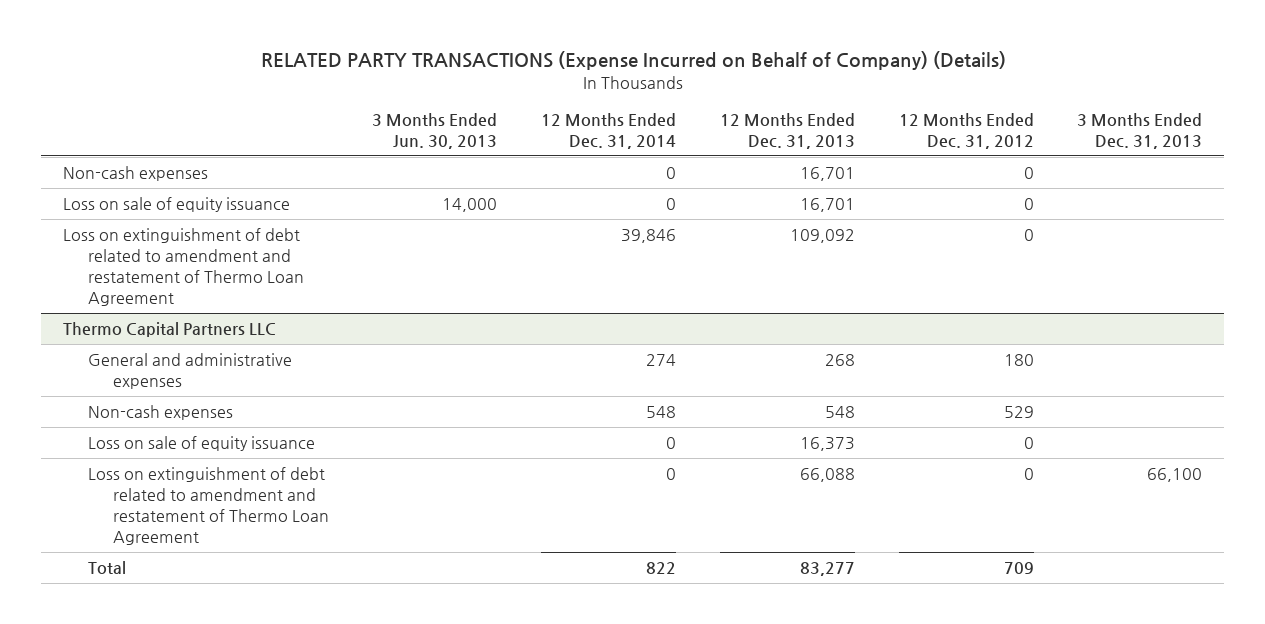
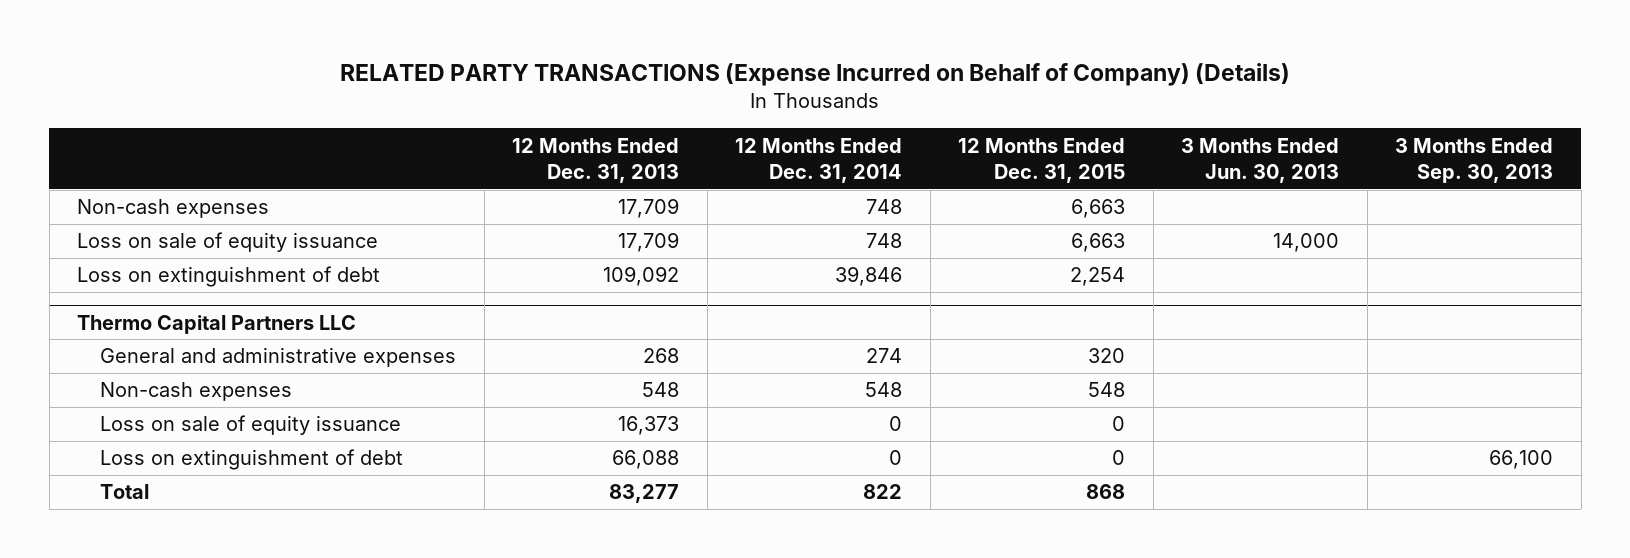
[898,113,1034,150] 12 Months Ended Dec. 31, 2012 -> none
[1077,113,1203,150] 3 Months Ended Dec. 31, 2013 -> none
none -> [958,137,1126,183] 12 Months Ended Dec. 31, 2015
none -> [1395,137,1554,183] 3 Months Ended Sep. 30, 2013
[666,167,677,180] 0 -> [866,199,903,215] 748
[799,167,855,182] 16,701 -> [618,198,680,219] 17,709
[666,198,677,211] 0 -> [866,233,903,249] 748
[799,198,855,213] 16,701 -> [618,232,680,253] 17,709
[63,228,304,306] Loss on extinguishment of debt related to amendment and restatement of Thermo Loan Agreement -> [77,266,381,288] Loss on extinguishment of debt
[87,467,329,545] Loss on extinguishment of debt related to amendment and restatement of Thermo Loan Agreement -> [100,449,404,471] Loss on extinguishment of debt

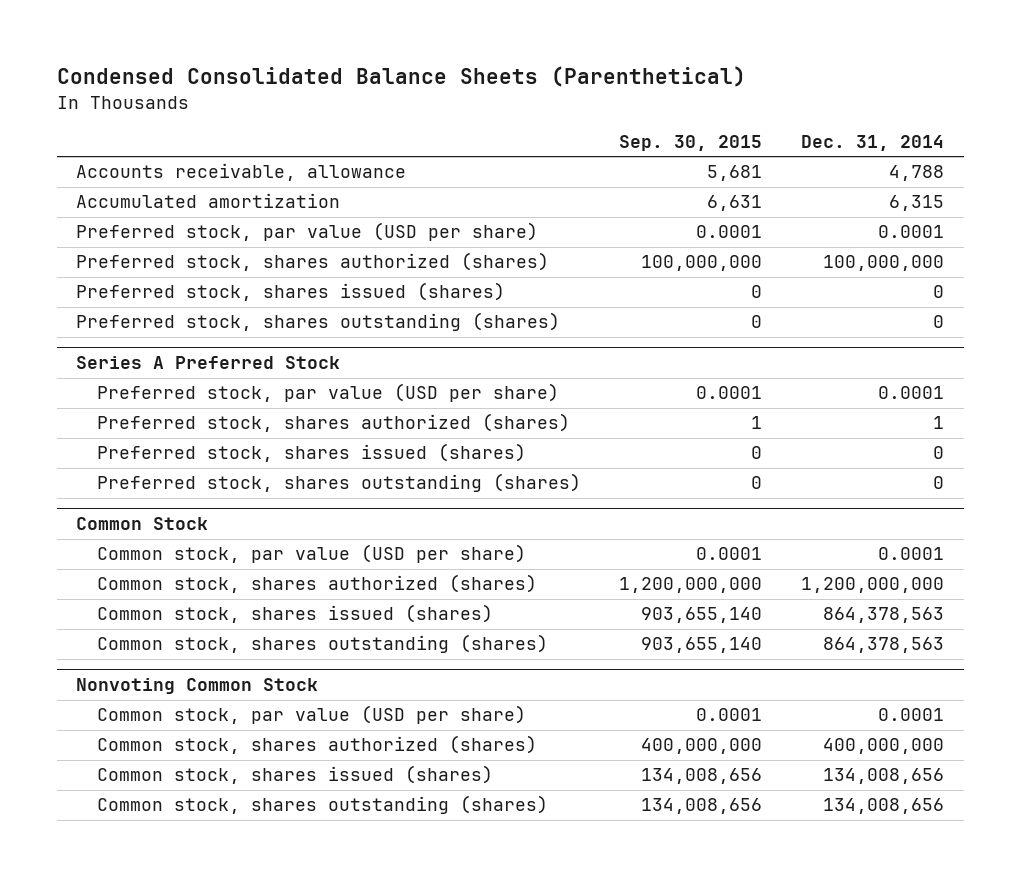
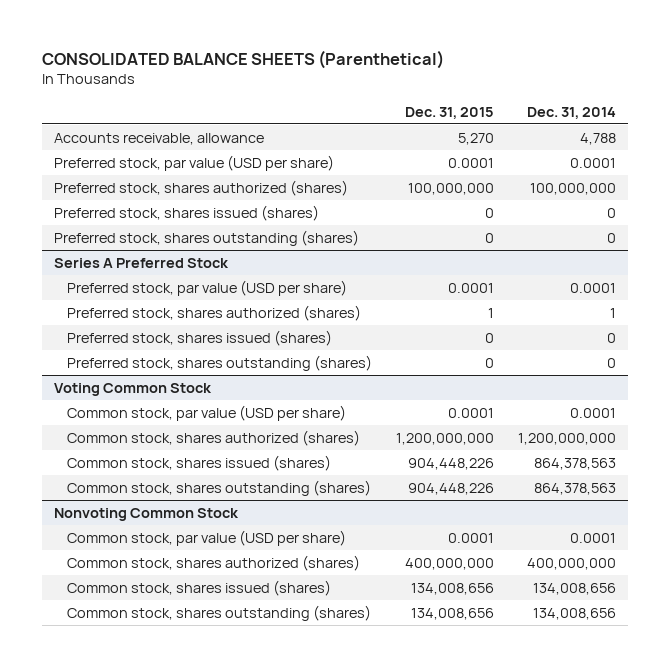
[56,66,746,88] Condensed Consolidated Balance Sheets (Parenthetical) -> [42,49,445,69] CONSOLIDATED BALANCE SHEETS (Parenthetical)
[619,134,763,151] Sep. 30, 2015 -> none
none -> [405,106,495,119] Dec. 31, 2015
[75,193,340,209] Accumulated amortization -> none
[75,517,208,531] Common Stock -> [54,382,213,396] Voting Common Stock

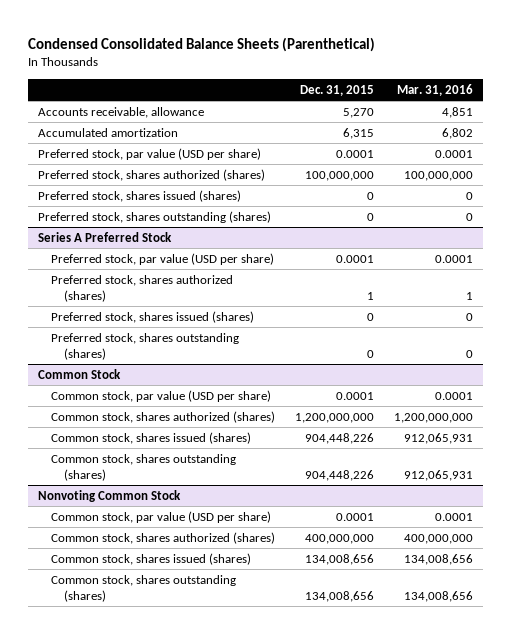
[42,49,445,69] CONSOLIDATED BALANCE SHEETS (Parenthetical) -> [28,36,376,52] Condensed Consolidated Balance Sheets (Parenthetical)
[527,106,617,119] Dec. 31, 2014 -> none
none -> [397,83,474,96] Mar. 31, 2016
none -> [38,127,179,137] Accumulated amortization
[54,382,213,396] Voting Common Stock -> [38,368,122,379] Common Stock

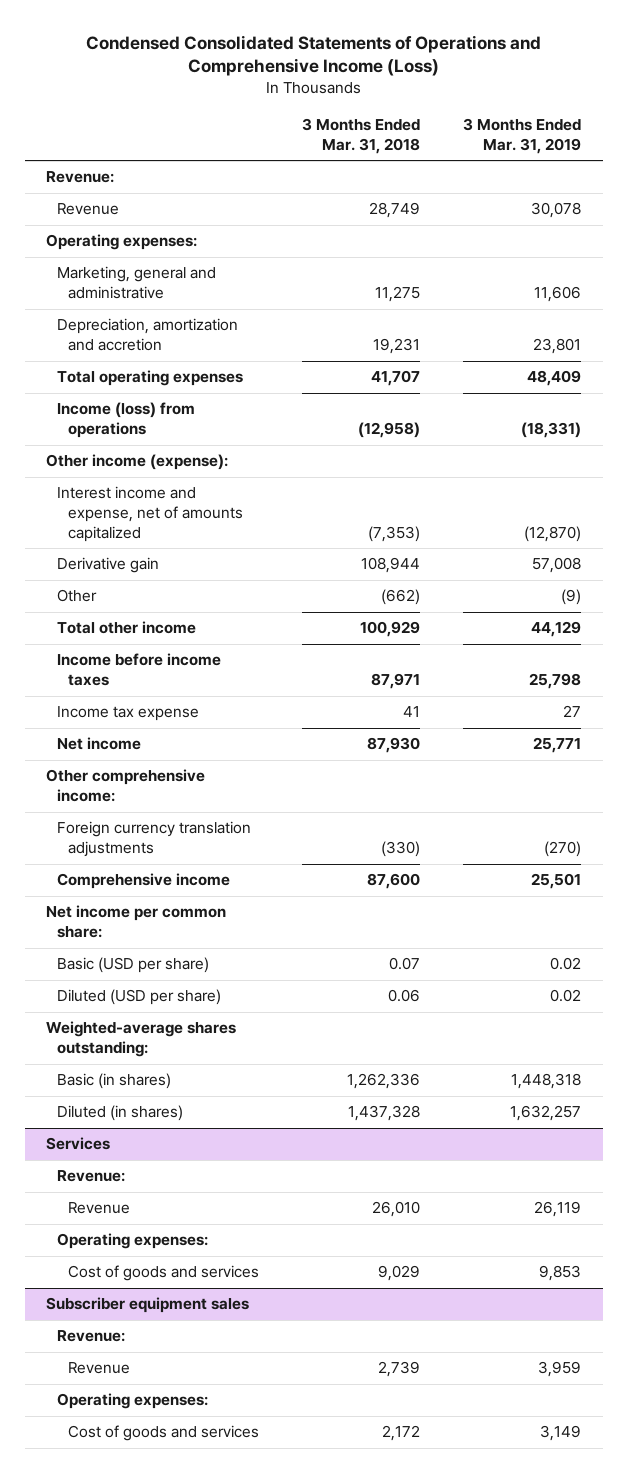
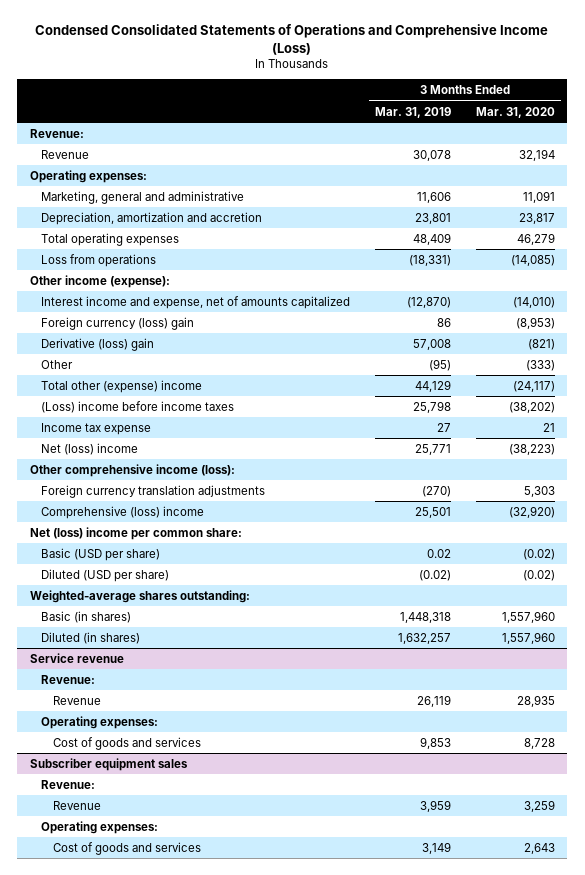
[302,118,421,154] 3 Months Ended Mar. 31, 2018 -> none
none -> [475,106,555,118] Mar. 31, 2020
[57,402,196,439] Income (loss) from operations -> [41,253,157,267] Loss from operations
none -> [41,316,195,330] Foreign currency (loss) gain
[57,557,160,574] Derivative gain -> [41,337,155,351] Derivative (loss) gain
[561,589,582,606] (9) -> [429,358,452,371] (95)
[57,621,197,635] Total other income -> [41,379,203,393] Total other (expense) income
[57,653,222,687] Income before income taxes -> [41,400,235,413] (Loss) income before income taxes
[57,737,142,751] Net income -> [41,442,139,455] Net (loss) income
[46,769,206,803] Other comprehensive income: -> [29,463,235,477] Other comprehensive income (loss):
[57,873,231,890] Comprehensive income -> [41,505,205,519] Comprehensive (loss) income
[46,905,227,939] Net income per common share: -> [29,526,242,540] Net (loss) income per common share:
[550,989,582,1003] 0.02 -> [419,569,452,581] (0.02)
[46,1137,111,1151] Services -> [29,652,124,663] Service revenue

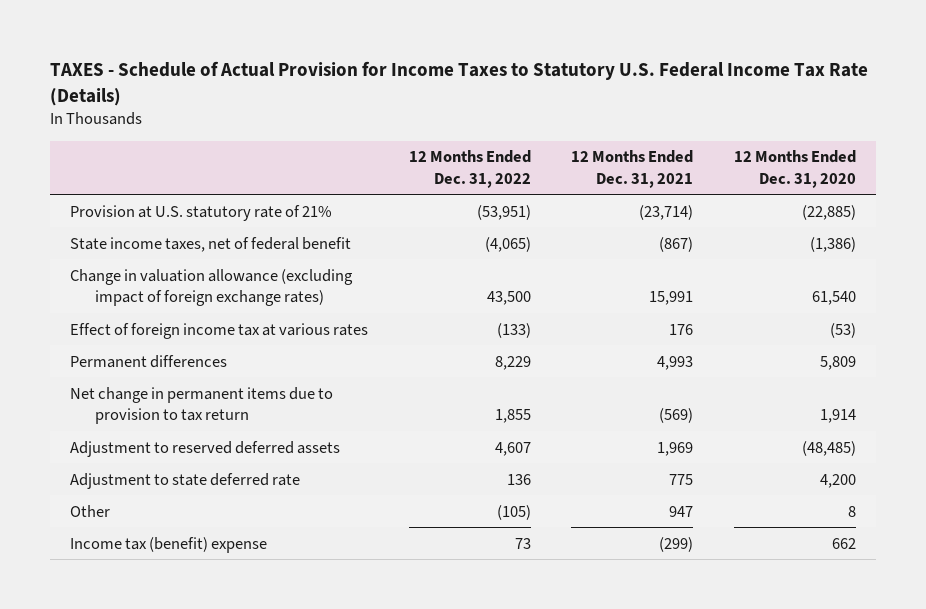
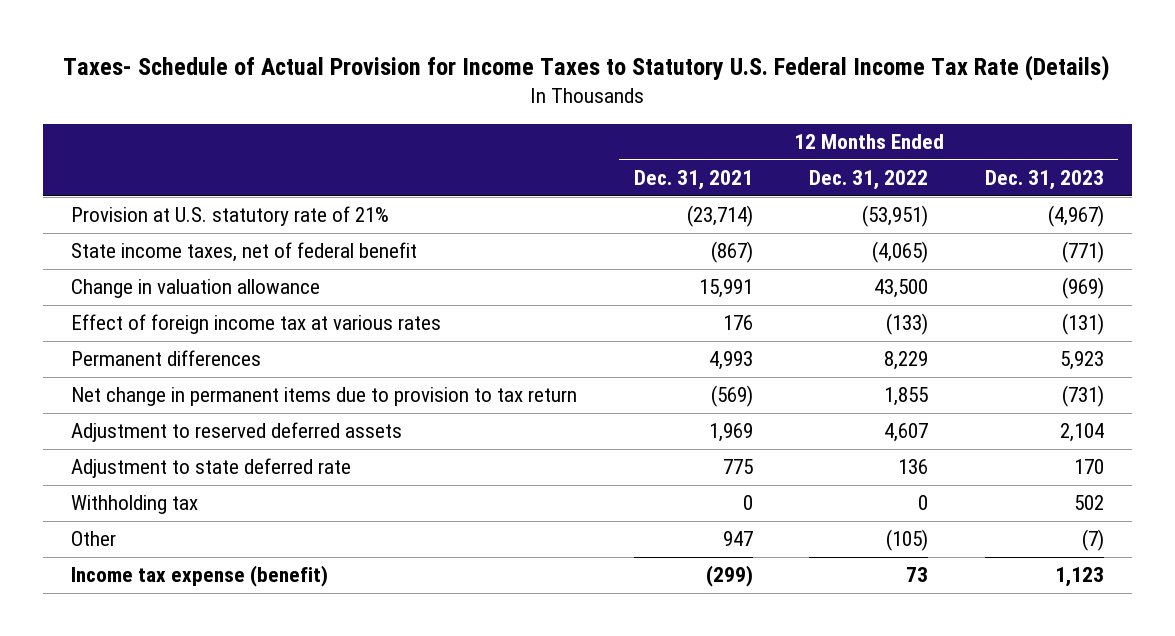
[49,60,868,106] TAXES - Schedule of Actual Provision for Income Taxes to Statutory U.S. Federal Income Tax Rate (Details) -> [63,54,1111,81] Taxes- Schedule of Actual Provision for Income Taxes to Statutory U.S. Federal Income Tax Rate (Details)
[733,150,856,188] 12 Months Ended Dec. 31, 2020 -> none
none -> [984,169,1104,190] Dec. 31, 2023
[70,268,354,307] Change in valuation allowance (excluding impact of foreign exchange rates) -> [70,279,320,299] Change in valuation allowance
none -> [70,495,198,515] Withholding tax
[70,536,268,553] Income tax (benefit) expense -> [70,565,328,588] Income tax expense (benefit)

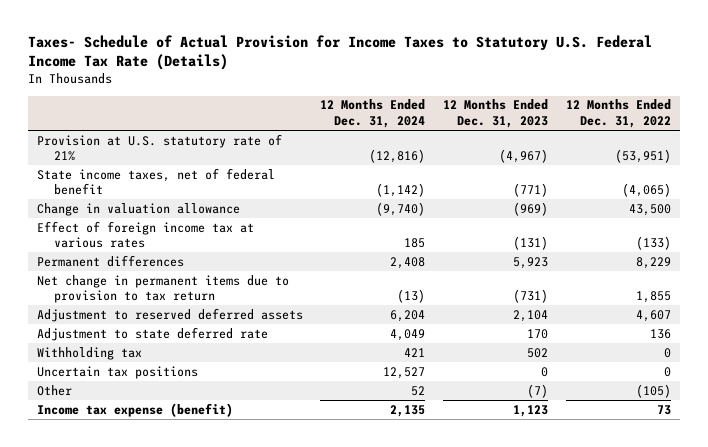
[633,169,753,190] Dec. 31, 2021 -> none
none -> [320,99,426,128] 12 Months Ended Dec. 31, 2024
none -> [36,365,198,379] Uncertain tax positions

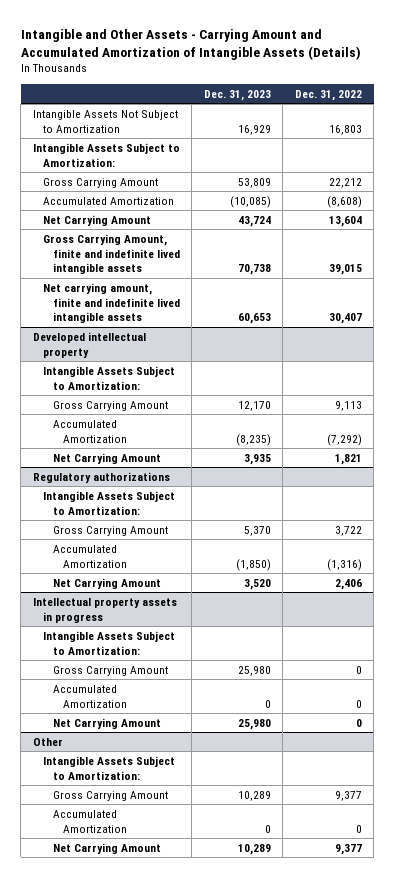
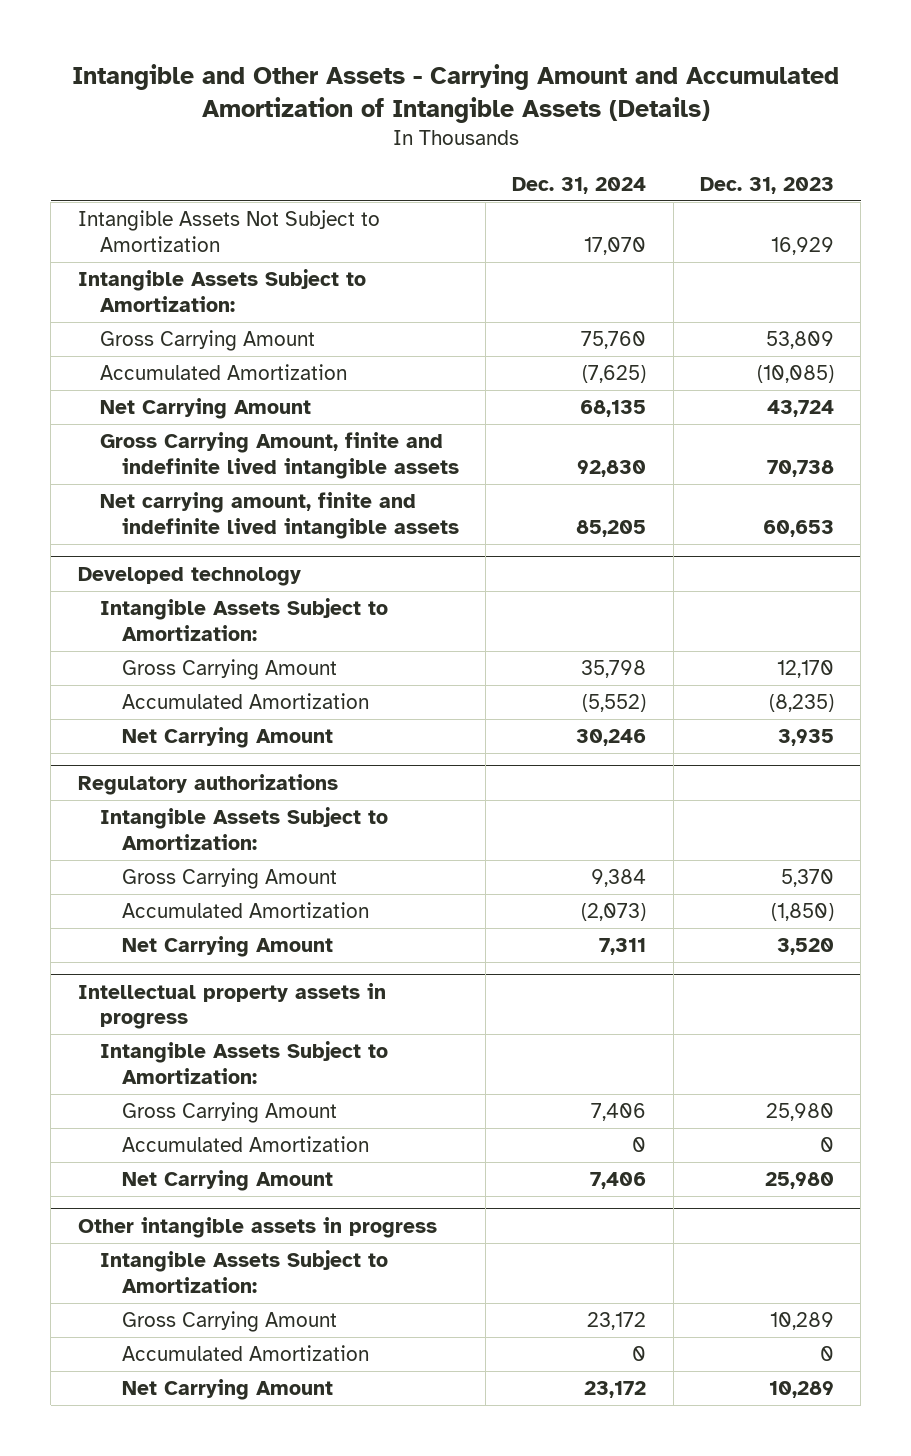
[294,89,362,101] Dec. 31, 2022 -> none
none -> [512,176,647,194] Dec. 31, 2024
[32,331,146,358] Developed intellectual property -> [77,566,301,586] Developed technology
[32,737,63,746] Other -> [77,1216,437,1238] Other intangible assets in progress

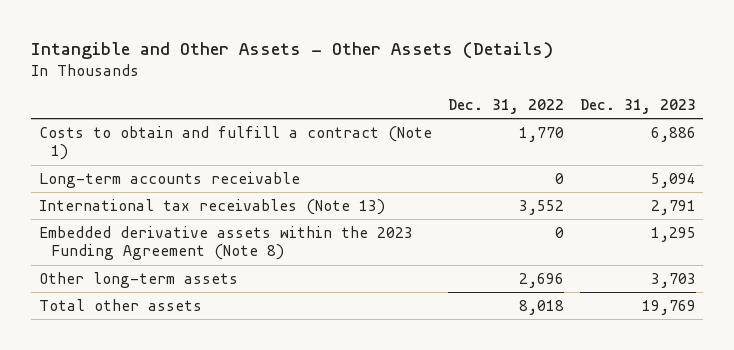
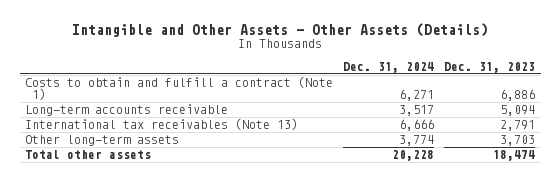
[447,99,564,115] Dec. 31, 2022 -> none
none -> [343,61,435,73] Dec. 31, 2024
[38,225,413,261] Embedded derivative assets within the 2023 Funding Agreement (Note 8) -> none
[641,299,696,315] 19,769 -> [493,150,536,162] 18,474

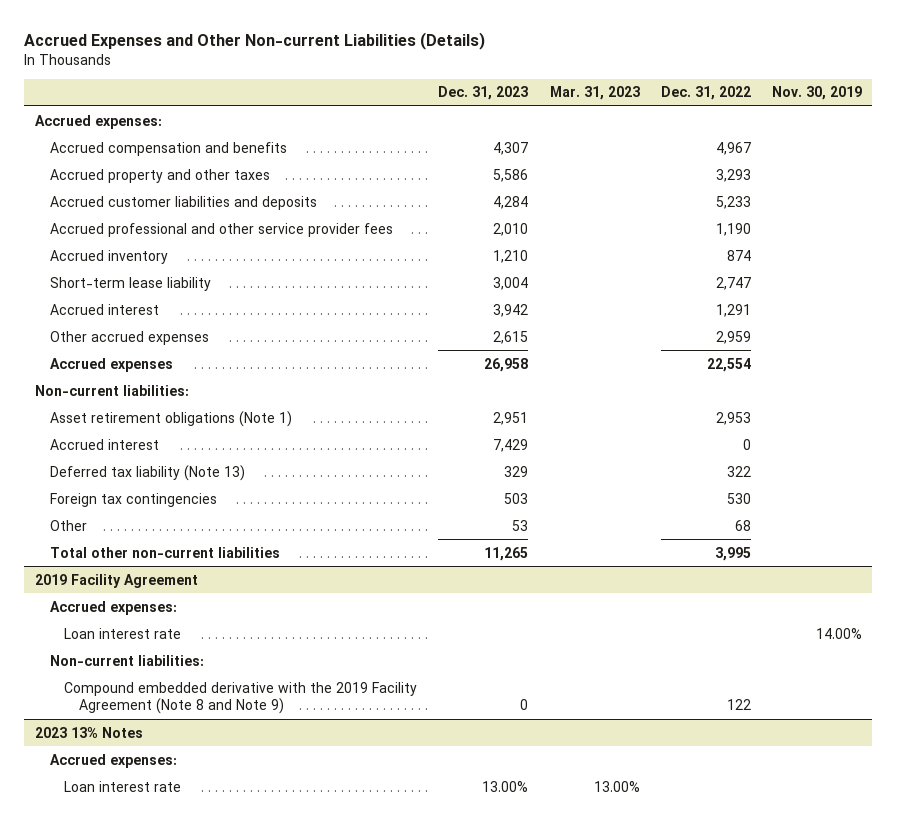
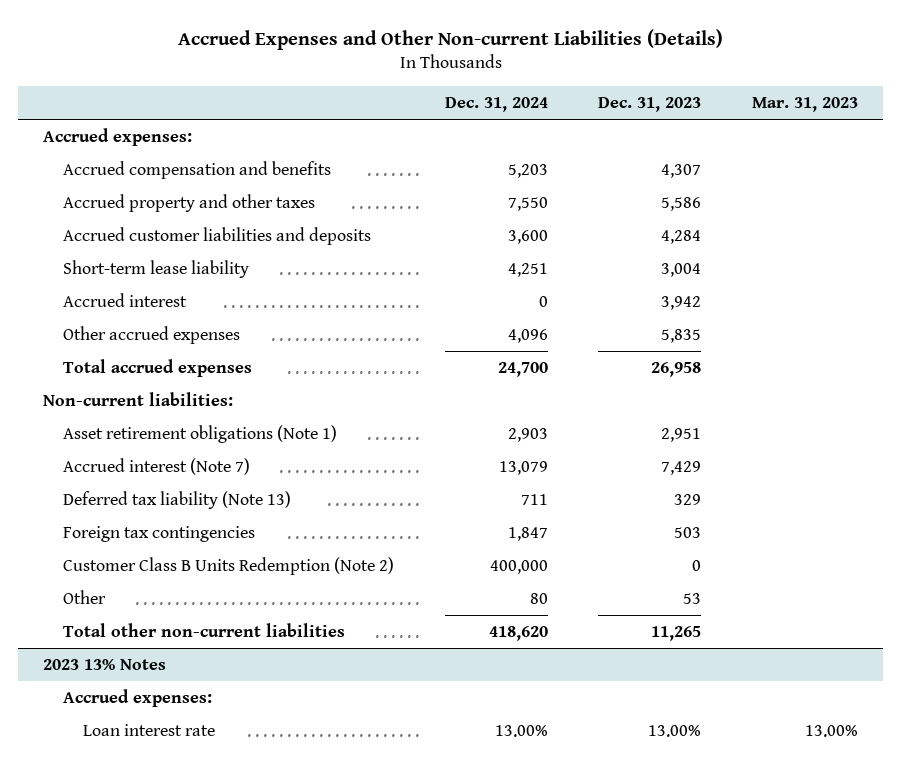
[660,86,751,101] Dec. 31, 2022 -> none
[771,86,862,101] Nov. 30, 2019 -> none
none -> [444,96,548,112] Dec. 31, 2024
[49,222,393,237] Accrued professional and other service provider fees -> none
[49,249,168,264] Accrued inventory -> none
[493,330,529,344] 2,615 -> [661,329,702,344] 5,835
[49,357,173,372] Accrued expenses -> [63,359,253,378] Total accrued expenses
[49,438,159,450] Accrued interest -> [63,458,251,476] Accrued interest (Note 7)
none -> [63,557,395,576] Customer Class B Units Redemption (Note 2)
[34,573,198,588] 2019 Facility Agreement -> none
[49,600,177,615] Accrued expenses: -> none
[64,627,182,639] Loan interest rate -> none
[49,654,204,666] Non-current liabilities: -> none
[64,681,418,715] Compound embedded derivative with the 2019 Facility Agreement (Note 8 and Note 9) -> none

